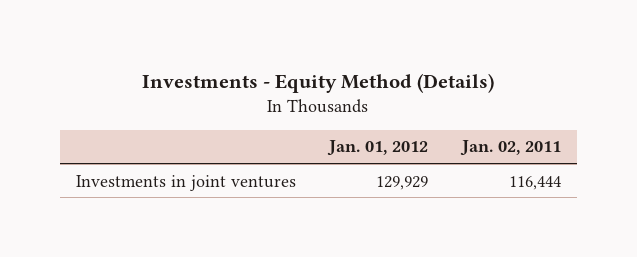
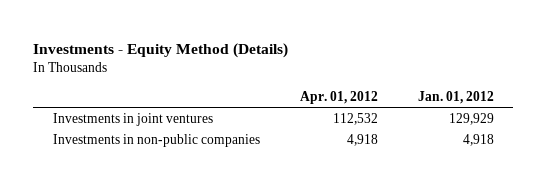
[459,140,561,157] Jan. 02, 2011 -> none
none -> [299,90,378,104] Apr. 01, 2012
none -> [53,134,261,148] Investments in non-public companies

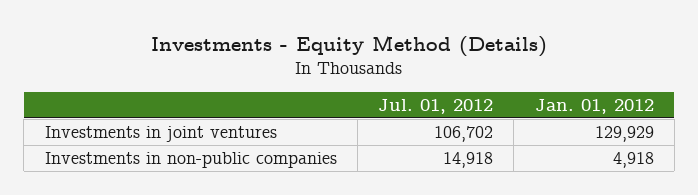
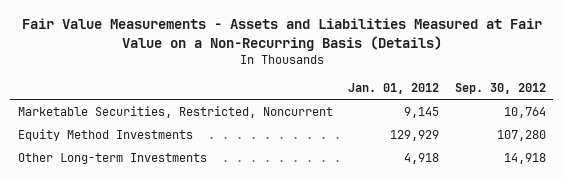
[151,34,548,57] Investments - Equity Method (Details) -> [21,17,542,51] Fair Value Measurements - Assets and Liabilities Measured at Fair Value on a Non-Recurring Basis (Details)
[378,98,494,114] Jul. 01, 2012 -> none
none -> [454,83,546,95] Sep. 30, 2012
none -> [17,106,333,119] Marketable Securities, Restricted, Noncurrent
[44,126,277,143] Investments in joint ventures -> [17,129,193,142] Equity Method Investments
[44,152,337,169] Investments in non-public companies -> [17,153,207,165] Other Long-term Investments

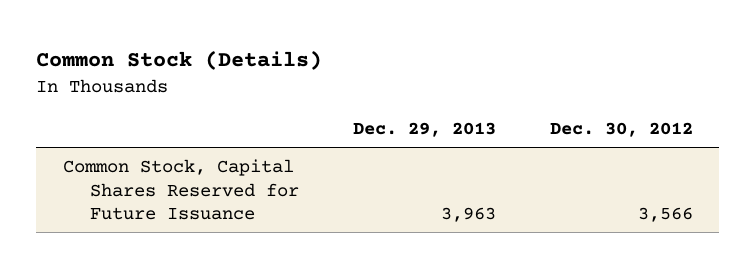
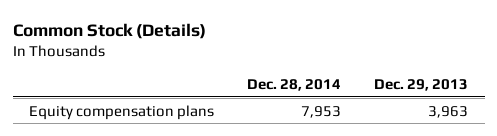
[549,122,693,138] Dec. 30, 2012 -> none
none -> [247,79,342,92] Dec. 28, 2014
[63,158,300,221] Common Stock, Capital Shares Reserved for Future Issuance -> [29,104,215,120] Equity compensation plans

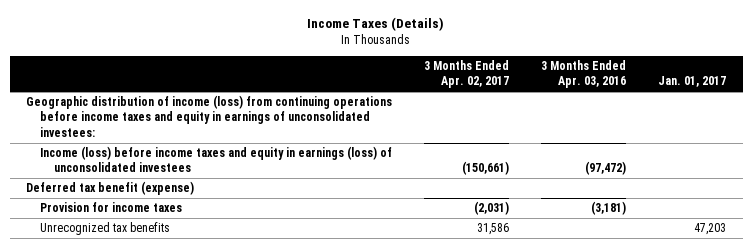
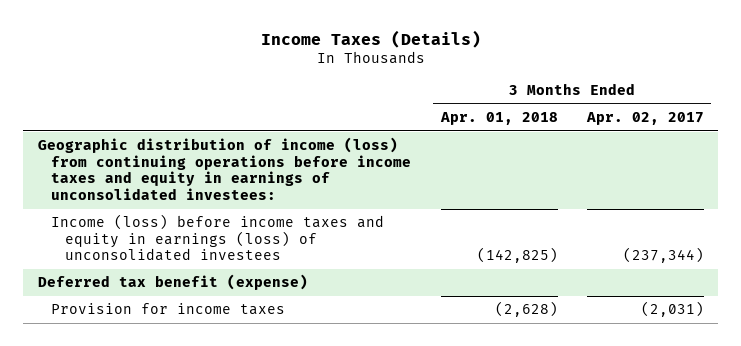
[541,60,627,89] 3 Months Ended Apr. 03, 2016 -> none
[658,76,727,88] Jan. 01, 2017 -> none
none -> [439,112,558,126] Apr. 01, 2018
[461,161,509,176] (150,661) -> [622,247,704,264] (237,344)
[39,222,170,236] Unrecognized tax benefits -> none

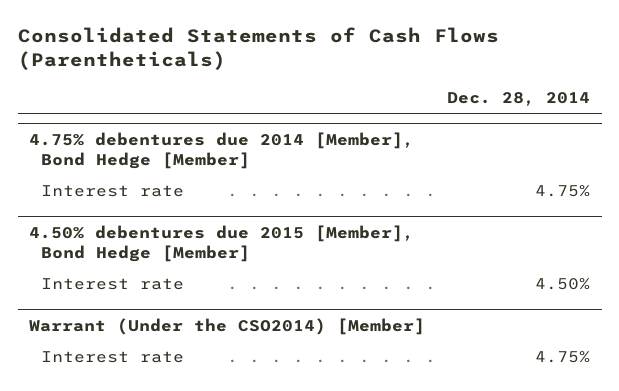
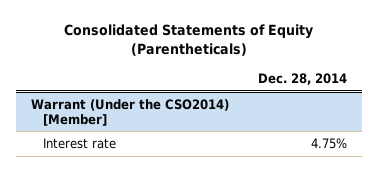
[17,27,499,71] Consolidated Statements of Cash Flows (Parentheticals) -> [63,23,313,57] Consolidated Statements of Equity (Parentheticals)
[29,132,415,169] 4.75% debentures due 2014 [Member], Bond Hedge [Member] -> none
[40,185,184,198] Interest rate -> none
[29,225,415,262] 4.50% debentures due 2015 [Member], Bond Hedge [Member] -> none
[40,278,184,291] Interest rate -> none

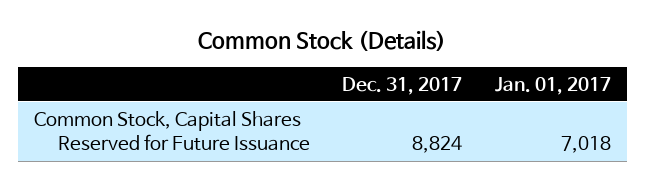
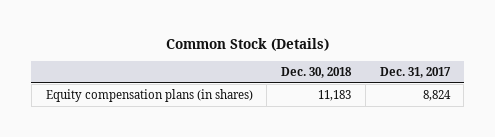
[494,76,611,95] Jan. 01, 2017 -> none
none -> [281,67,353,79] Dec. 30, 2018
[34,110,310,152] Common Stock, Capital Shares Reserved for Future Issuance -> [45,89,253,103] Equity compensation plans (in shares)

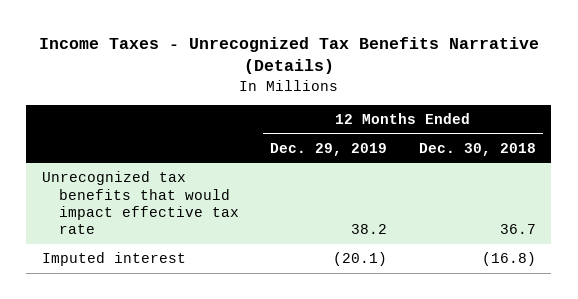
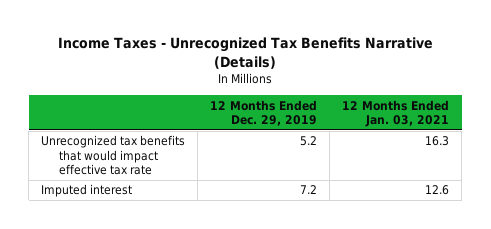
[418,142,536,156] Dec. 30, 2018 -> none
none -> [342,99,450,128] 12 Months Ended Jan. 03, 2021
[351,224,388,235] 38.2 -> [300,136,318,147] 5.2
[333,252,388,267] (20.1) -> [300,185,318,195] 7.2

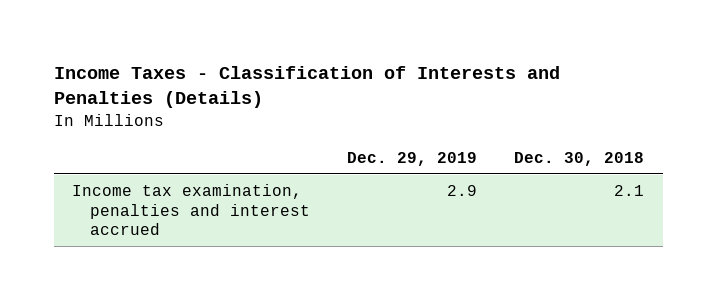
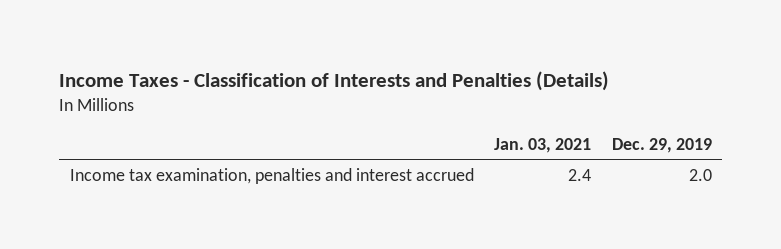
[514,152,645,167] Dec. 30, 2018 -> none
none -> [494,137,592,153] Jan. 03, 2021
[447,185,478,197] 2.9 -> [688,168,712,181] 2.0

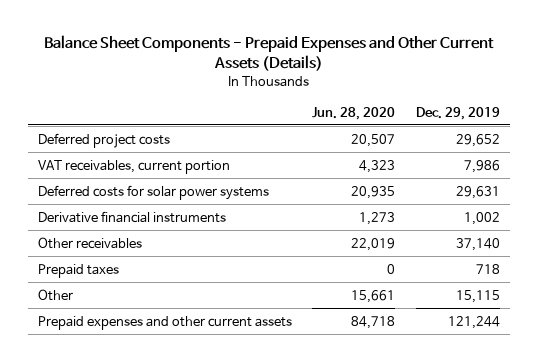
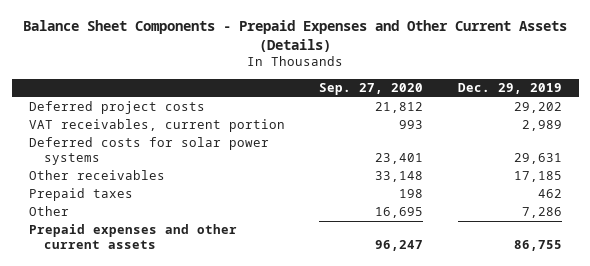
[312,106,396,120] Jun. 28, 2020 -> none
none -> [319,83,424,96] Sep. 27, 2020
[455,133,500,147] 29,652 -> [513,102,562,114] 29,202
[463,159,500,173] 7,986 -> [521,120,562,132] 2,989
[37,210,226,223] Derivative financial instruments -> none
[455,237,500,251] 37,140 -> [513,171,562,183] 17,185
[475,263,500,274] 718 -> [537,189,562,199] 462
[455,289,500,303] 15,115 -> [521,207,562,219] 7,286
[447,315,500,329] 121,244 -> [513,240,562,252] 86,755

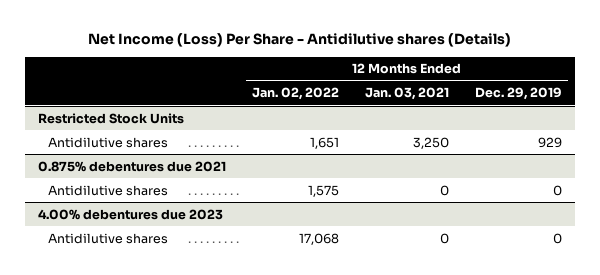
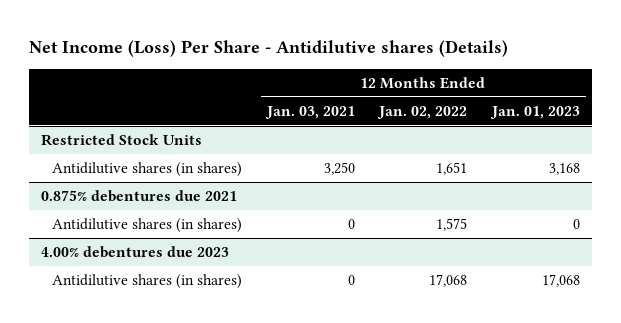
[474,87,562,101] Dec. 29, 2019 -> none
none -> [489,105,580,119] Jan. 01, 2023
[47,136,168,148] Antidilutive shares -> [52,162,243,178] Antidilutive shares (in shares)
[47,184,168,196] Antidilutive shares -> [52,218,243,234] Antidilutive shares (in shares)
[47,232,168,244] Antidilutive shares -> [52,274,243,290] Antidilutive shares (in shares)

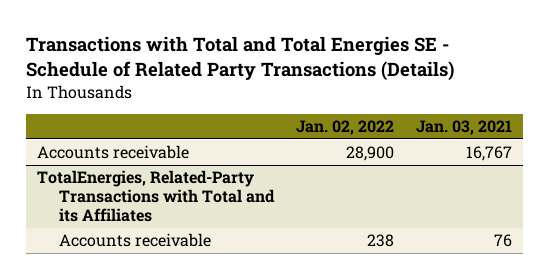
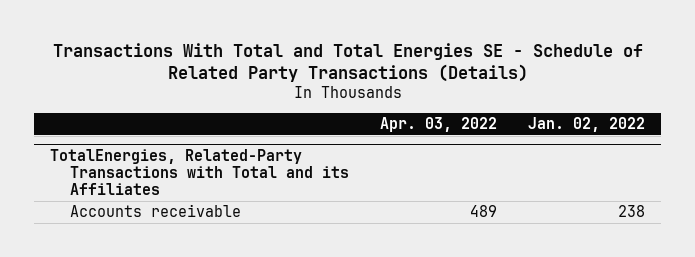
[26,36,455,82] Transactions with Total and Total Energies SE - Schedule of Related Party Transactions (Details) -> [52,42,643,82] Transactions With Total and Total Energies SE - Schedule of Related Party Transactions (Details)
[416,120,513,136] Jan. 03, 2021 -> none
none -> [380,117,498,133] Apr. 03, 2022
[37,145,190,160] Accounts receivable -> none

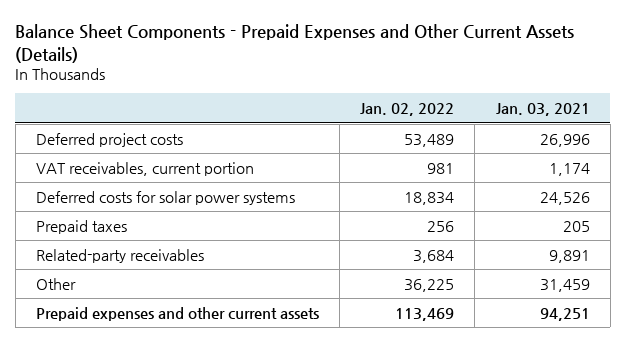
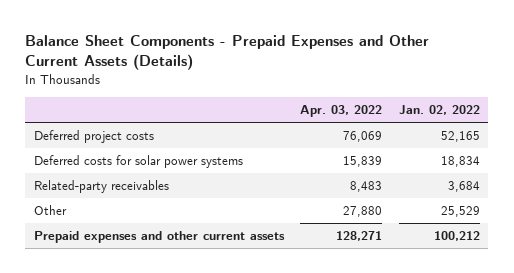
[495,102,590,116] Jan. 03, 2021 -> none
none -> [300,105,383,118] Apr. 03, 2022
[35,161,254,176] VAT receivables, current portion -> none
[404,133,455,147] 53,489 -> [440,131,480,143] 52,165
[35,219,127,234] Prepaid taxes -> none
[404,278,455,292] 36,225 -> [440,206,480,218] 25,529
[395,307,455,321] 113,469 -> [433,231,480,242] 100,212

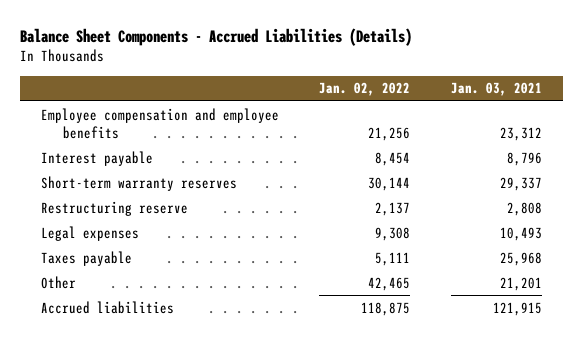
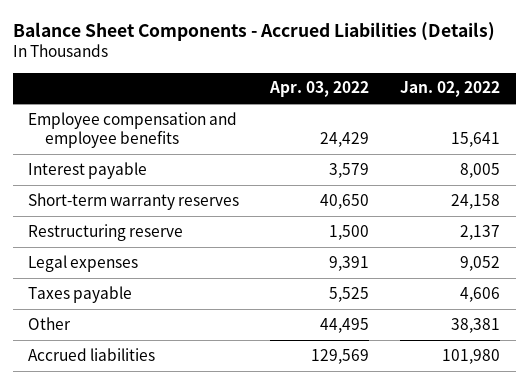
[451,82,543,97] Jan. 03, 2021 -> none
none -> [269,81,370,98] Apr. 03, 2022
[368,126,411,141] 21,256 -> [451,131,501,147] 15,641
[375,151,411,166] 8,454 -> [460,162,501,178] 8,005
[368,176,411,191] 30,144 -> [451,193,501,209] 24,158
[375,226,411,241] 9,308 -> [460,255,501,271] 9,052
[375,251,411,266] 5,111 -> [460,286,501,302] 4,606
[368,276,411,291] 42,465 -> [451,317,501,333] 38,381
[361,301,411,316] 118,875 -> [442,348,501,364] 101,980

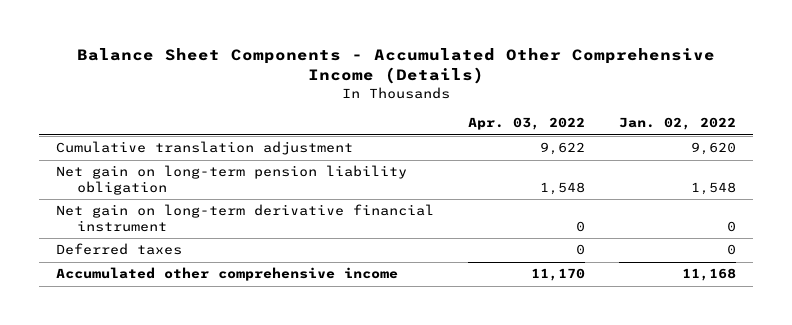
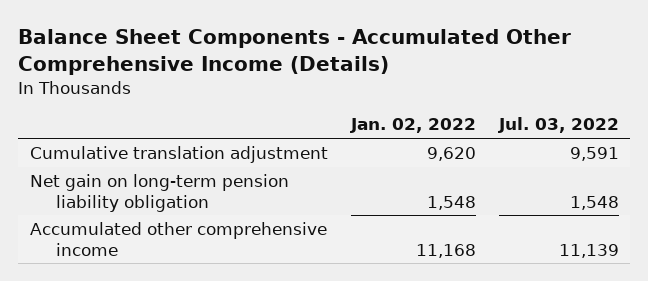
[467,117,585,131] Apr. 03, 2022 -> none
none -> [497,117,619,134] Jul. 03, 2022
[56,204,435,233] Net gain on long-term derivative financial instrument -> none
[56,243,183,256] Deferred taxes -> none

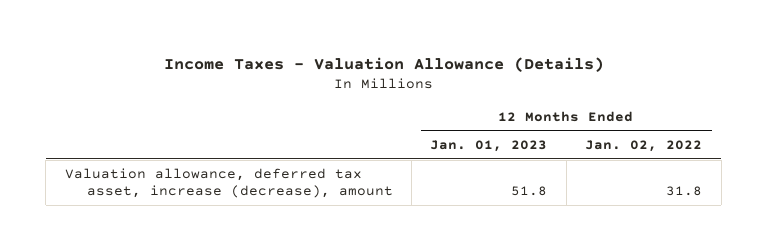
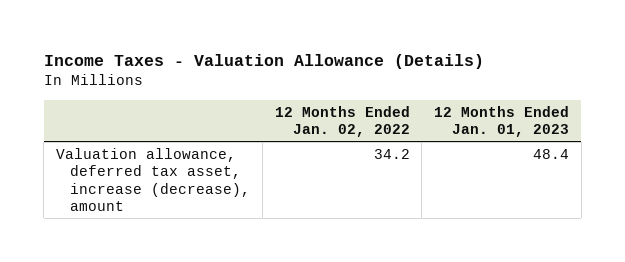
[511,186,548,197] 51.8 -> [533,148,570,159] 48.4
[666,186,703,197] 31.8 -> [373,148,410,159] 34.2

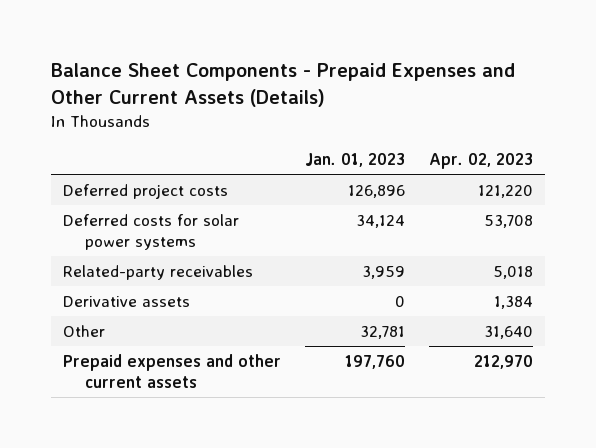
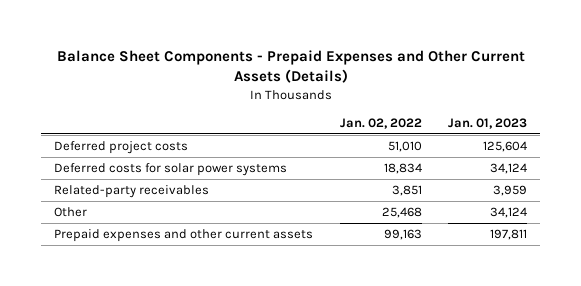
[429,153,534,170] Apr. 02, 2023 -> none
none -> [339,117,422,129] Jan. 02, 2022
[347,184,405,198] 126,896 -> [483,141,528,153] 125,604
[62,295,190,307] Derivative assets -> none
[359,325,405,339] 32,781 -> [490,207,528,219] 34,124
[344,354,405,369] 197,760 -> [490,229,528,241] 197,811

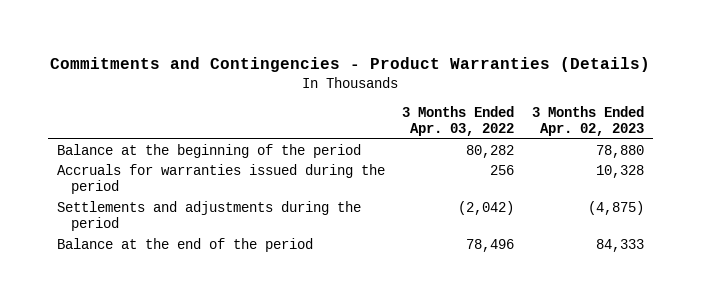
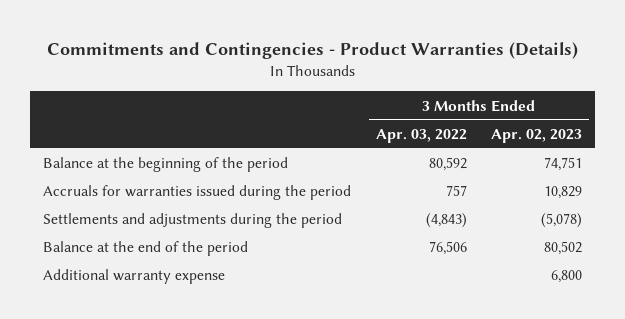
[466,144,515,158] 80,282 -> [428,157,467,172] 80,592
[596,144,645,158] 78,880 -> [544,157,583,172] 74,751
[490,164,515,175] 256 -> [445,185,467,197] 757
[596,164,645,178] 10,328 -> [544,186,583,200] 10,829
[458,200,515,215] (2,042) -> [425,213,467,229] (4,843)
[588,200,645,215] (4,875) -> [541,213,583,229] (5,078)
[466,238,515,252] 78,496 -> [428,241,467,256] 76,506
[596,238,645,252] 84,333 -> [544,241,583,256] 80,502
none -> [42,269,225,285] Additional warranty expense

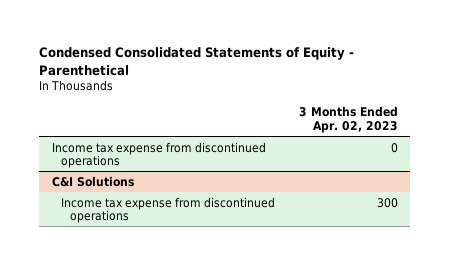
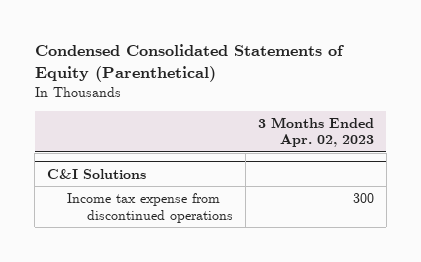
[39,47,355,76] Condensed Consolidated Statements of Equity - Parenthetical -> [34,44,344,82] Condensed Consolidated Statements of Equity (Parenthetical)
[51,141,266,168] Income tax expense from discontinued operations -> none

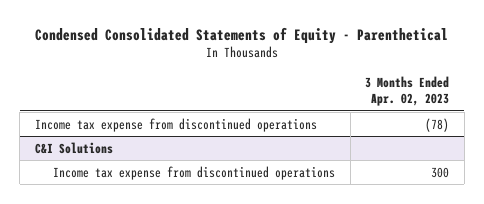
[34,44,344,82] Condensed Consolidated Statements of Equity (Parenthetical) -> [35,26,449,44] Condensed Consolidated Statements of Equity - Parenthetical
none -> [34,117,317,132] Income tax expense from discontinued operations

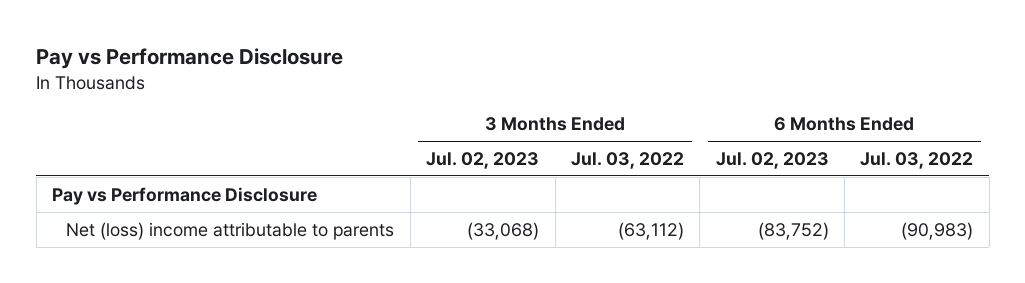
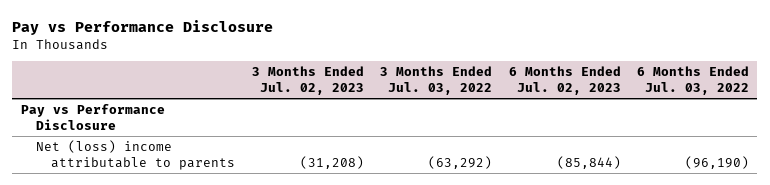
[467,221,540,240] (33,068) -> [299,155,364,169] (31,208)
[617,221,684,240] (63,112) -> [428,155,493,169] (63,292)
[757,221,829,240] (83,752) -> [556,155,621,169] (85,844)
[901,221,974,240] (90,983) -> [685,155,750,169] (96,190)

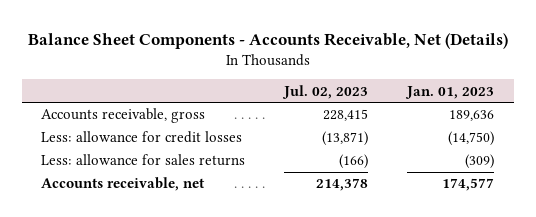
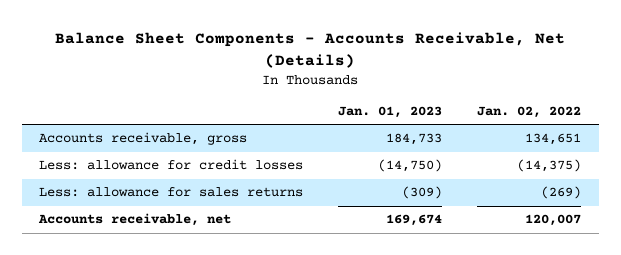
[282,84,369,99] Jul. 02, 2023 -> none
none -> [477,105,582,118] Jan. 02, 2022
[449,110,495,122] 189,636 -> [386,133,443,146] 184,733
[442,178,495,192] 174,577 -> [386,214,443,227] 169,674

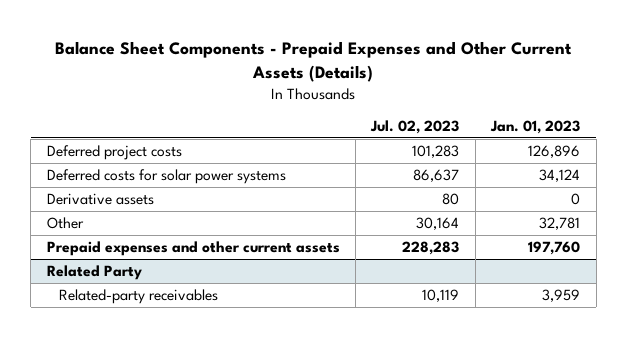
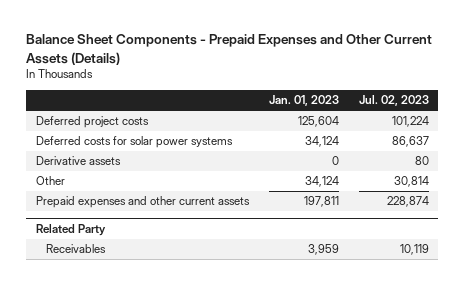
[412,145,460,159] 101,283 -> [391,116,429,128] 101,224
[528,145,581,159] 126,896 -> [297,116,339,128] 125,604
[416,217,460,231] 30,164 -> [393,176,429,188] 30,814
[539,217,581,231] 32,781 -> [304,176,339,188] 34,124
[402,241,460,256] 228,283 -> [386,196,429,208] 228,874
[528,241,581,256] 197,760 -> [303,196,339,208] 197,811
[58,289,218,305] Related-party receivables -> [46,244,107,254] Receivables

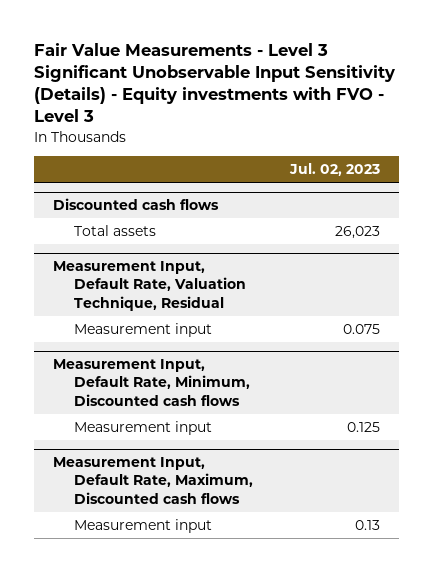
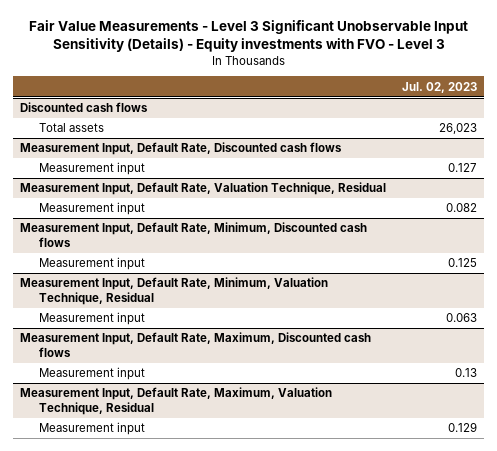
none -> [20,142,343,156] Measurement Input, Default Rate, Discounted cash flows
none -> [38,162,145,176] Measurement input
[343,324,381,335] 0.075 -> [445,203,477,213] 0.082
none -> [20,277,329,306] Measurement Input, Default Rate, Minimum, Valuation Technique, Residual
none -> [38,312,145,326] Measurement input
none -> [20,387,333,416] Measurement Input, Default Rate, Maximum, Valuation Technique, Residual
none -> [38,422,145,436] Measurement input

